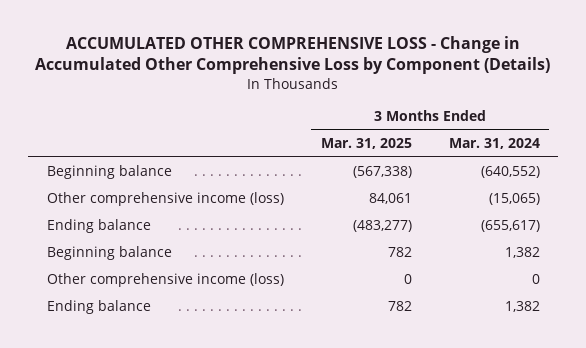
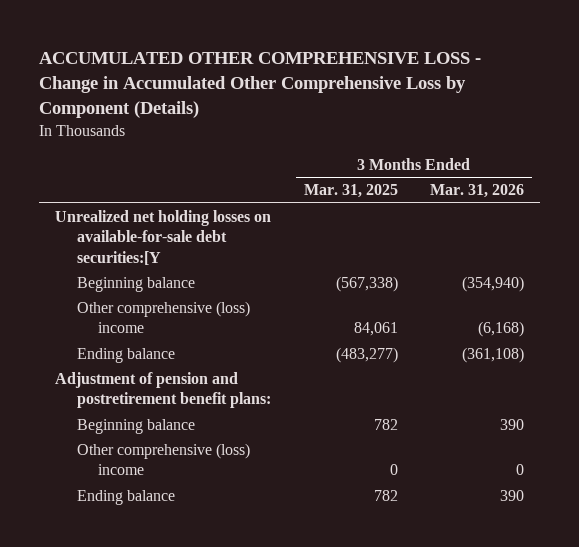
[448,138,540,150] Mar. 31, 2024 -> none
none -> [430,184,525,199] Mar. 31, 2026
none -> [55,209,272,265] Unrealized net holding losses on available-for-sale debt securities:[Y
[46,192,284,207] Other comprehensive income (loss) -> [76,300,250,334] Other comprehensive (loss) income
none -> [55,371,271,409] Adjustment of pension and postretirement benefit plans:
[46,273,284,288] Other comprehensive income (loss) -> [76,442,250,476] Other comprehensive (loss) income

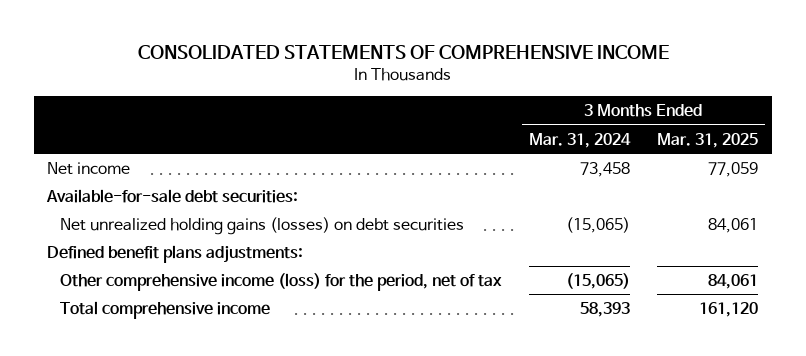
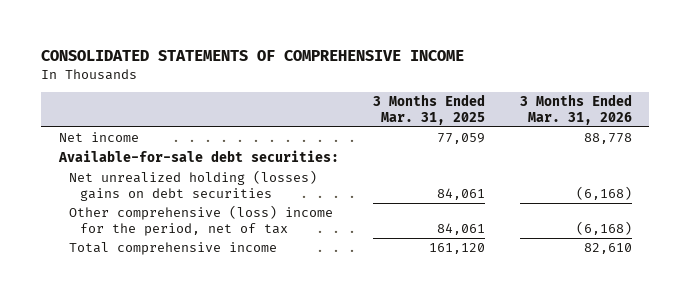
[528,132,631,148] Mar. 31, 2024 -> none
none -> [520,94,633,125] 3 Months Ended Mar. 31, 2026
[47,244,304,263] Defined benefit plans adjustments: -> none
[60,216,465,235] Net unrealized holding gains (losses) on debt securities -> [69,170,318,201] Net unrealized holding (losses) gains on debt securities
[60,272,503,291] Other comprehensive income (loss) for the period, net of tax -> [69,205,334,236] Other comprehensive (loss) income for the period, net of tax

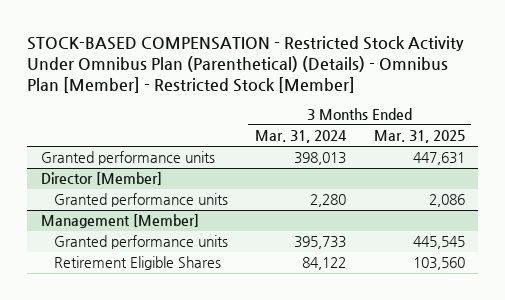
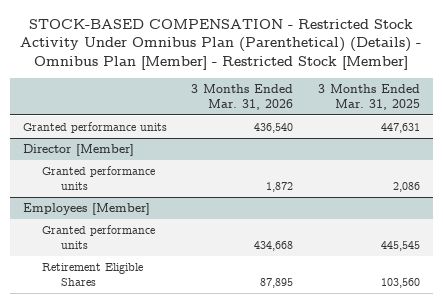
[255,130,348,144] Mar. 31, 2024 -> none
none -> [191,84,294,110] 3 Months Ended Mar. 31, 2026
[40,214,199,229] Management [Member] -> [22,203,150,216] Employees [Member]

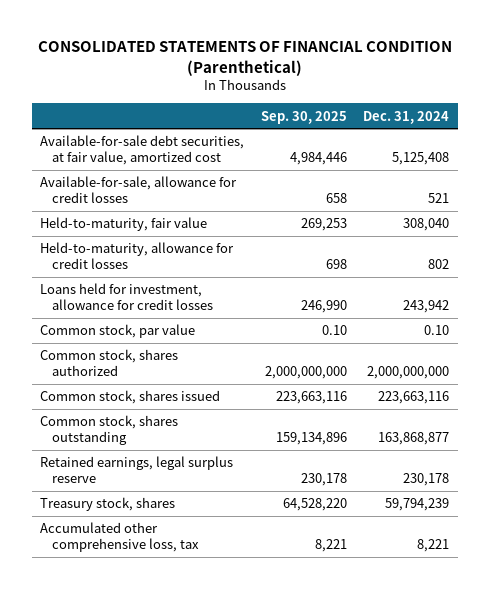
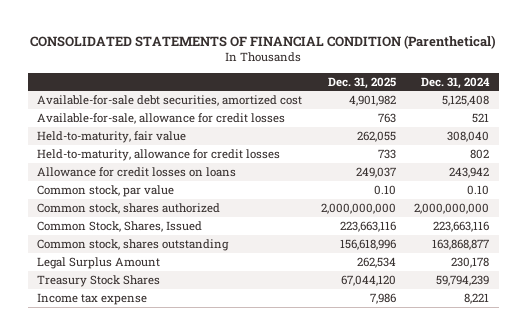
[260,110,347,124] Sep. 30, 2025 -> none
none -> [327,76,396,89] Dec. 31, 2025
[40,135,245,165] Available-for-sale debt securities, at fair value, amortized cost -> [37,94,303,106] Available-for-sale debt securities, amortized cost
[40,283,213,310] Loans held for investment, allowance for credit losses -> [37,166,237,177] Allowance for credit losses on loans
[40,390,221,405] Common stock, shares issued -> [37,220,203,232] Common Stock, Shares, Issued
[40,456,234,483] Retained earnings, legal surplus reserve -> [37,256,161,269] Legal Surplus Amount
[40,497,176,512] Treasury stock, shares -> [37,274,161,287] Treasury Stock Shares
[40,522,199,552] Accumulated other comprehensive loss, tax -> [37,292,148,305] Income tax expense

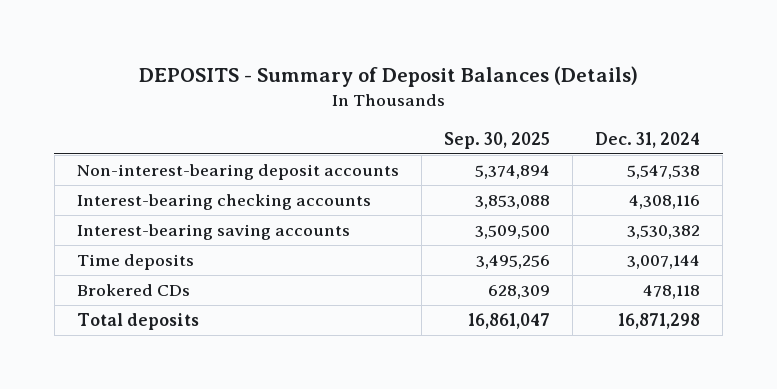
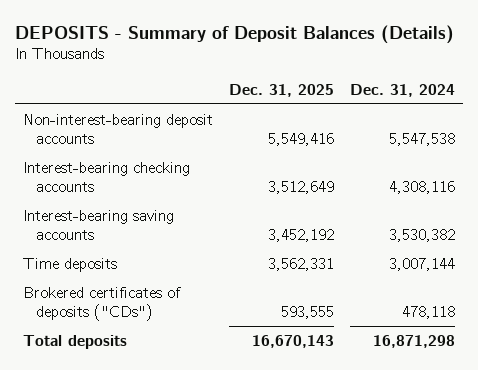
[444,131,551,149] Sep. 30, 2025 -> none
none -> [229,83,335,97] Dec. 31, 2025
[77,284,191,297] Brokered CDs -> [23,286,182,321] Brokered certificates of deposits ("CDs")

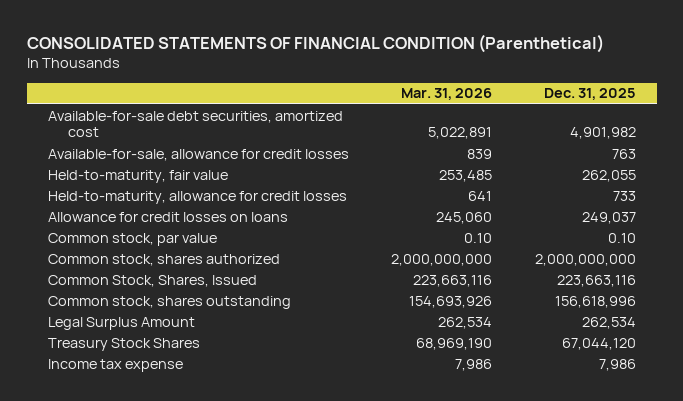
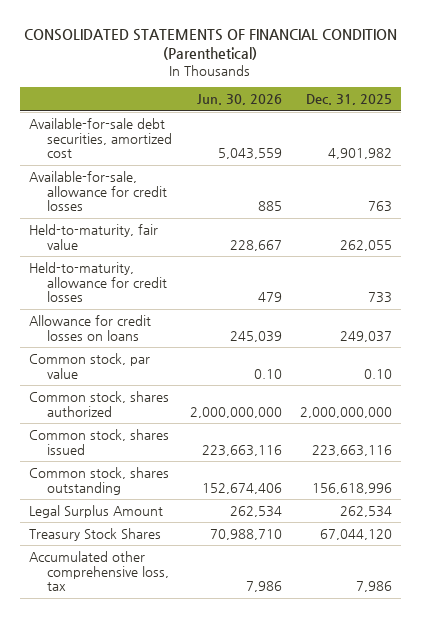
[401,88,493,101] Mar. 31, 2026 -> none
none -> [197,94,283,106] Jun. 30, 2026
[47,274,257,287] Common Stock, Shares, Issued -> [28,429,169,455] Common stock, shares issued
[47,358,183,372] Income tax expense -> [28,551,170,592] Accumulated other comprehensive loss, tax

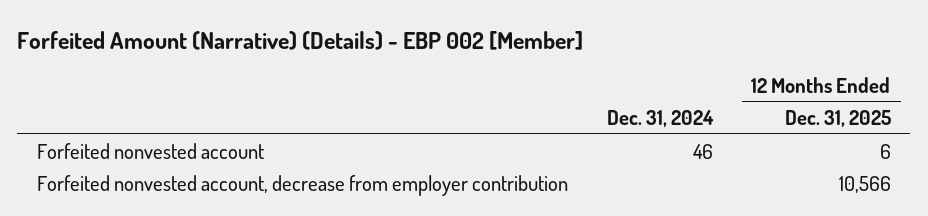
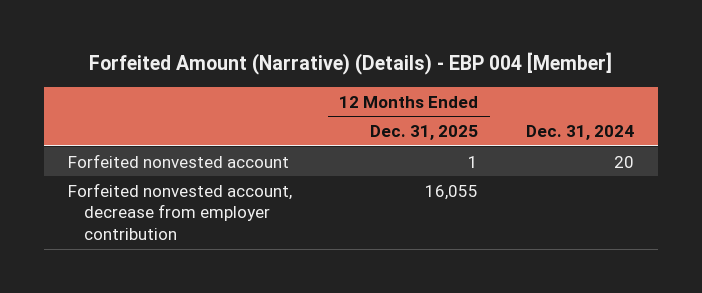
[17,30,584,50] Forfeited Amount (Narrative) (Details) - EBP 002 [Member] -> [88,52,612,76] Forfeited Amount (Narrative) (Details) - EBP 004 [Member]
[692,143,713,159] 46 -> [614,155,635,168] 20
[879,143,891,159] 6 -> [468,155,479,168] 1
[838,175,891,193] 10,566 -> [425,184,479,200] 16,055

